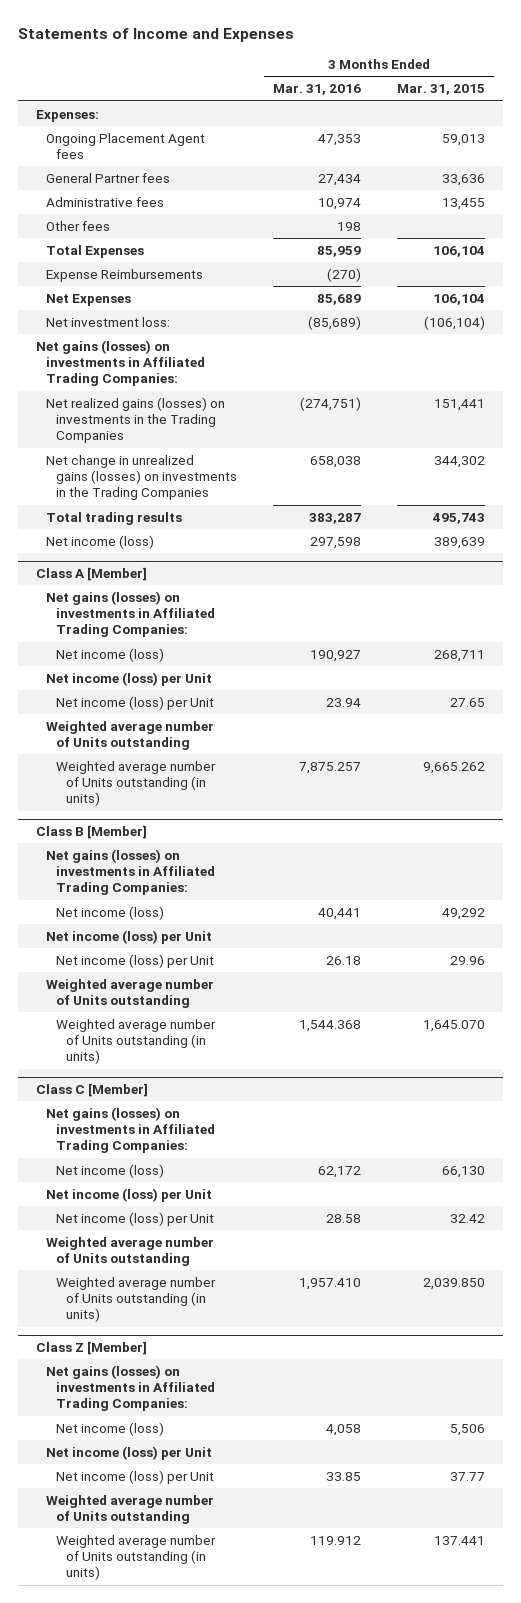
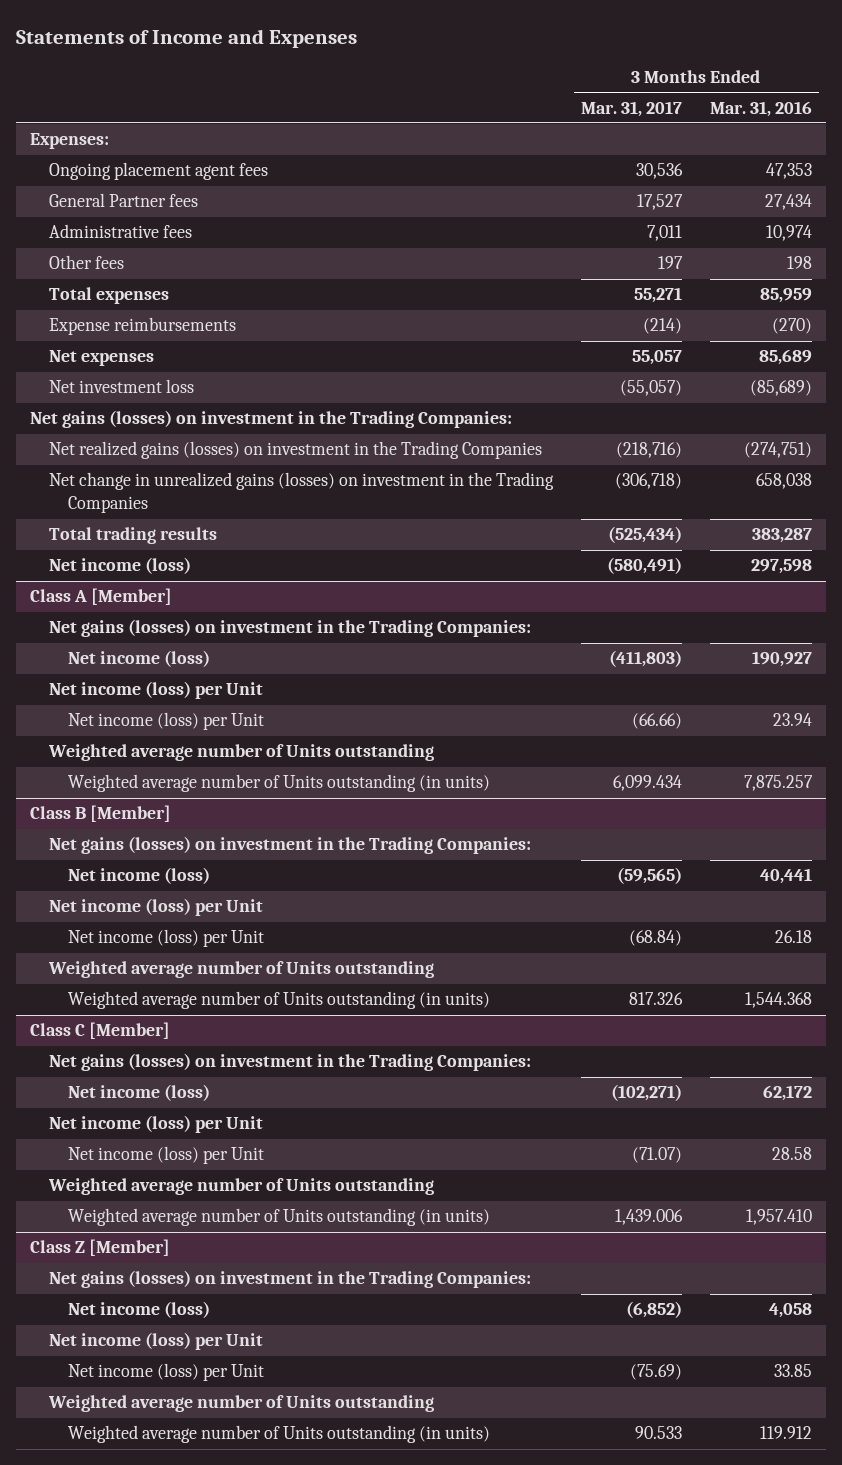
[397,84,486,96] Mar. 31, 2015 -> none
none -> [580,100,682,117] Mar. 31, 2017
[45,132,205,160] Ongoing Placement Agent fees -> [48,162,268,181] Ongoing placement agent fees
[45,244,144,258] Total Expenses -> [48,287,169,305] Total expenses
[45,268,203,282] Expense Reimbursements -> [48,317,236,336] Expense reimbursements
[45,293,131,306] Net Expenses -> [48,350,154,367] Net expenses
[45,316,170,327] Net investment loss: -> [48,379,194,394] Net investment loss
[35,339,205,387] Net gains (losses) on investments in Affiliated Trading Companies: -> [29,410,512,429] Net gains (losses) on investment in the Trading Companies:
[45,396,225,444] Net realized gains (losses) on investments in the Trading Companies -> [48,441,542,460] Net realized gains (losses) on investment in the Trading Companies
[45,454,238,501] Net change in unrealized gains (losses) on investments in the Trading Companies -> [48,472,554,514] Net change in unrealized gains (losses) on investment in the Trading Companies
[45,590,216,638] Net gains (losses) on investments in Affiliated Trading Companies: -> [48,619,531,638] Net gains (losses) on investment in the Trading Companies:
[45,848,216,896] Net gains (losses) on investments in Affiliated Trading Companies: -> [48,836,531,855] Net gains (losses) on investment in the Trading Companies:
[45,1106,216,1154] Net gains (losses) on investments in Affiliated Trading Companies: -> [48,1053,531,1072] Net gains (losses) on investment in the Trading Companies:
[45,1364,216,1412] Net gains (losses) on investments in Affiliated Trading Companies: -> [48,1270,531,1289] Net gains (losses) on investment in the Trading Companies:

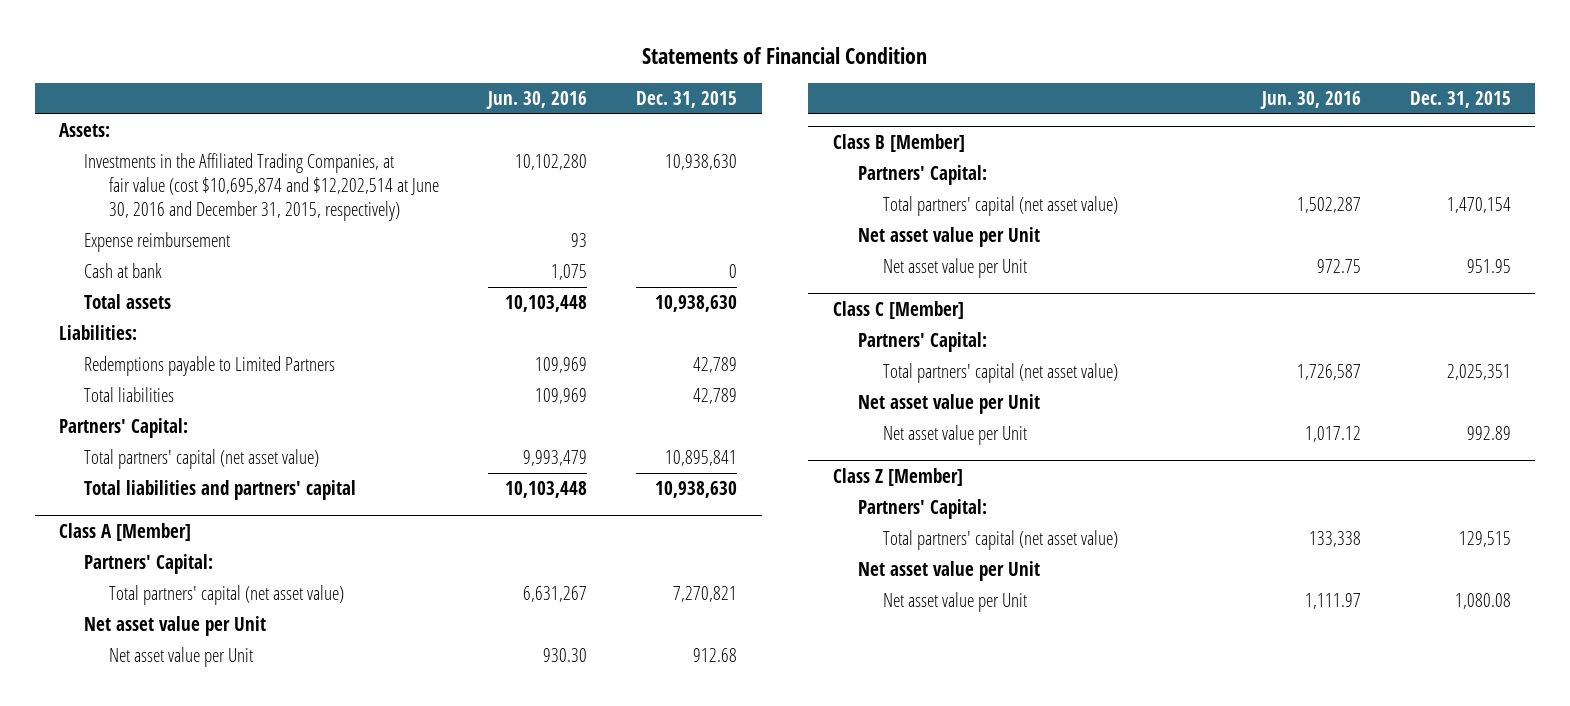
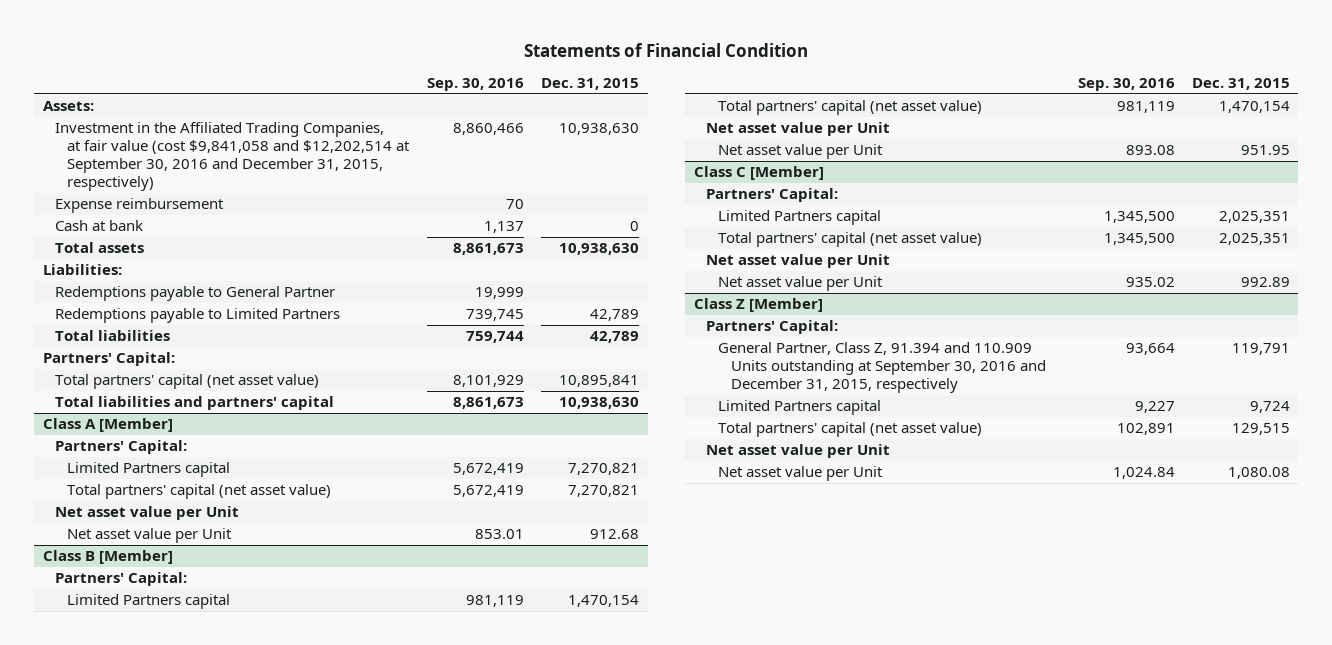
[486,90,588,109] Jun. 30, 2016 -> none
none -> [426,78,524,92] Sep. 30, 2016
[84,153,440,221] Investments in the Affiliated Trading Companies, at fair value (cost $10,695,874 and $12,202,514 at June 30, 2016 and December 31, 2015, respectively) -> [55,122,411,192] Investment in the Affiliated Trading Companies, at fair value (cost $9,841,058 and $12,202,514 at September 30, 2016 and December 31, 2015, respectively)
none -> [55,286,336,302] Redemptions payable to General Partner
none -> [67,462,231,478] Limited Partners capital
none -> [67,594,231,610] Limited Partners capital
none -> [718,210,882,226] Limited Partners capital
none -> [718,342,1046,394] General Partner, Class Z, 91.394 and 110.909 Units outstanding at September 30, 2016 and December 31, 2015, respectively
none -> [718,400,882,416] Limited Partners capital

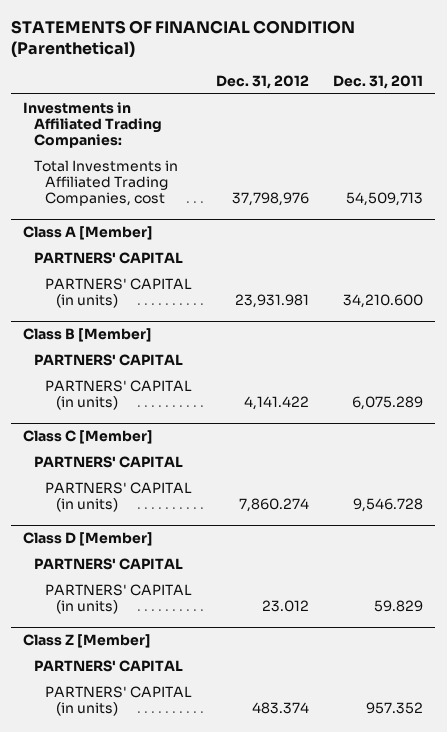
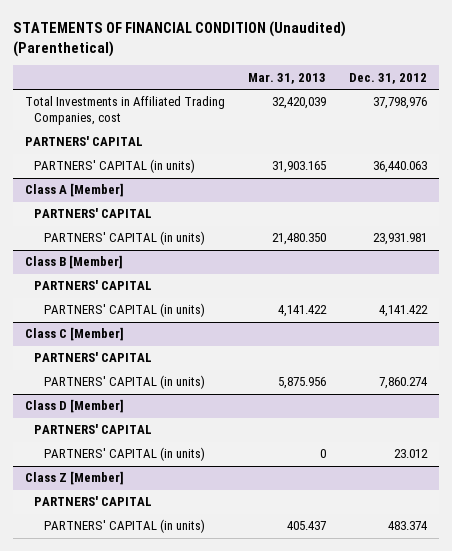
[11,19,356,58] STATEMENTS OF FINANCIAL CONDITION (Parenthetical) -> [12,20,346,57] STATEMENTS OF FINANCIAL CONDITION (Unaudited) (Parenthetical)
[333,74,424,89] Dec. 31, 2011 -> none
none -> [248,72,327,84] Mar. 31, 2013
[23,101,163,148] Investments in Affiliated Trading Companies: -> none
none -> [24,136,143,147] PARTNERS' CAPITAL
none -> [34,159,196,174] PARTNERS' CAPITAL (in units)

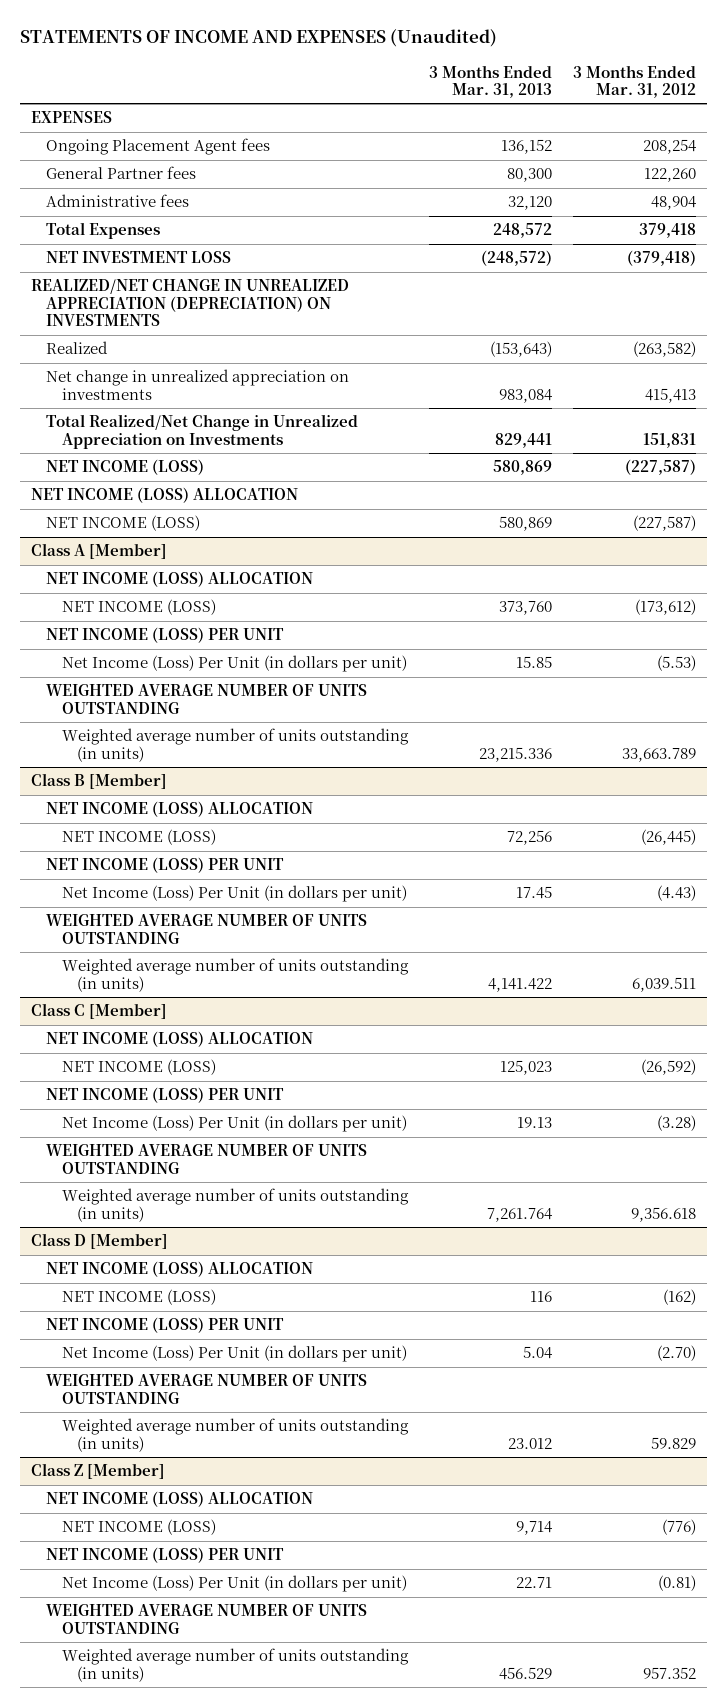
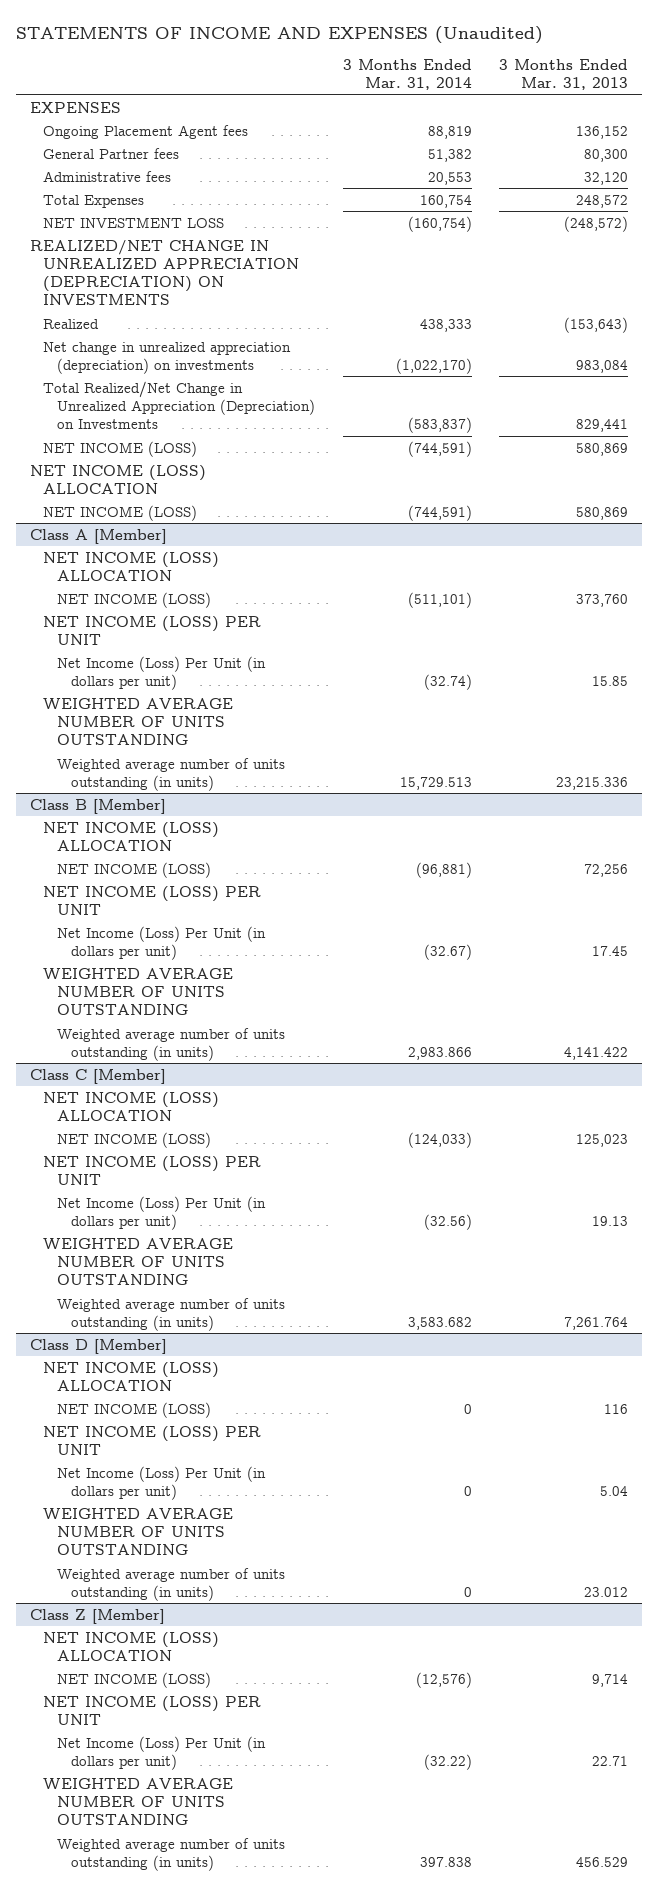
[573,64,697,98] 3 Months Ended Mar. 31, 2012 -> none
none -> [342,58,472,91] 3 Months Ended Mar. 31, 2014
[46,369,350,400] Net change in unrealized appreciation on investments -> [43,341,292,374] Net change in unrealized appreciation (depreciation) on investments
[46,414,359,449] Total Realized/Net Change in Unrealized Appreciation on Investments -> [43,380,315,430] Total Realized/Net Change in Unrealized Appreciation (Depreciation) on Investments

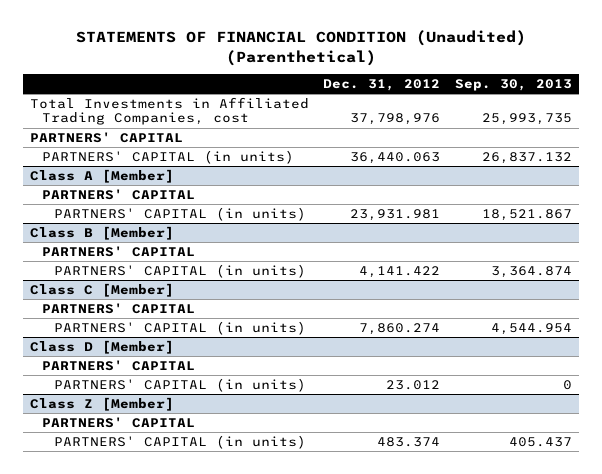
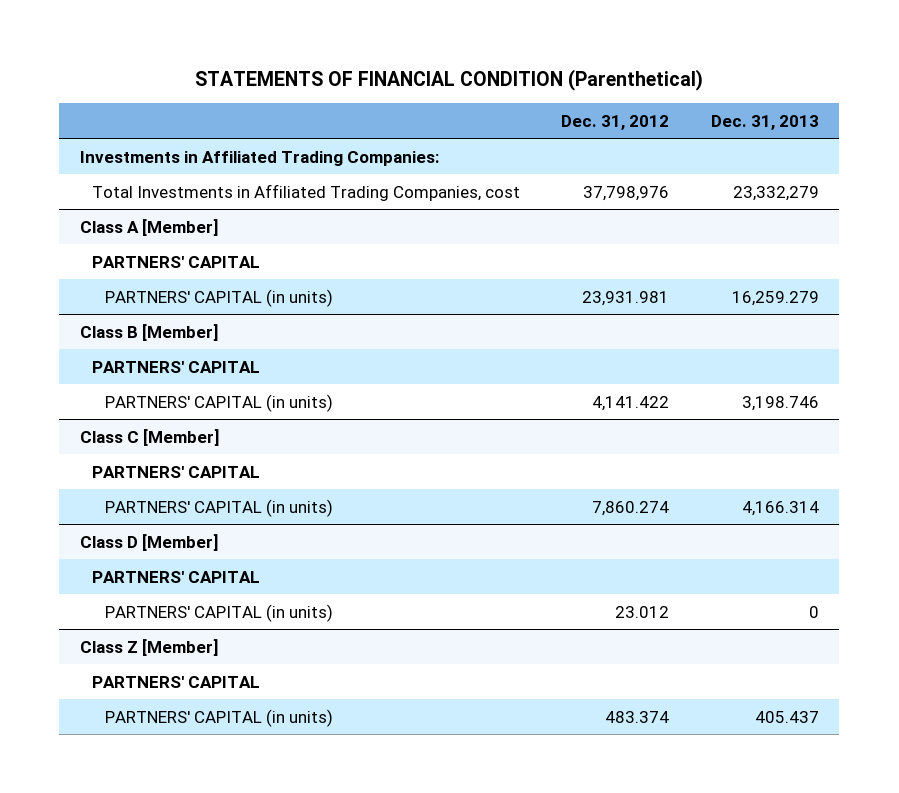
[75,30,526,66] STATEMENTS OF FINANCIAL CONDITION (Unaudited) (Parenthetical) -> [195,68,704,91] STATEMENTS OF FINANCIAL CONDITION (Parenthetical)
[454,79,572,92] Sep. 30, 2013 -> none
none -> [710,114,819,130] Dec. 31, 2013
none -> [79,150,439,166] Investments in Affiliated Trading Companies:
[30,132,184,144] PARTNERS' CAPITAL -> none
[42,150,295,165] PARTNERS' CAPITAL (in units) -> none

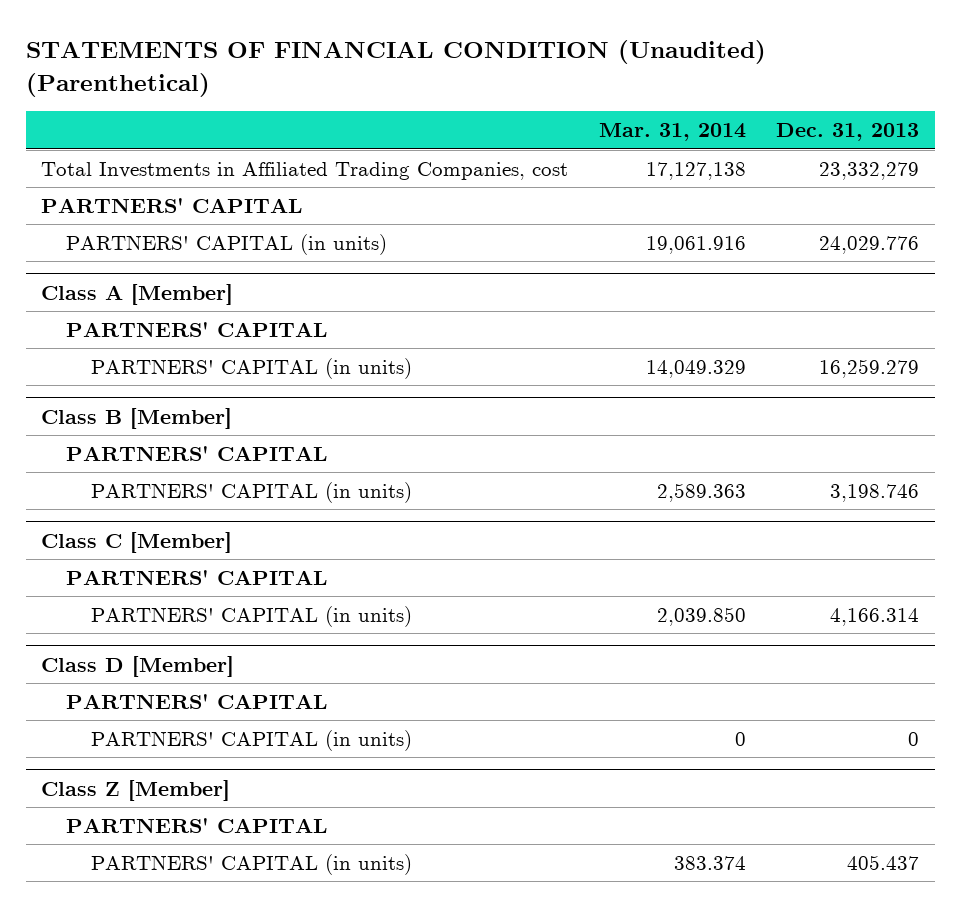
[195,68,704,91] STATEMENTS OF FINANCIAL CONDITION (Parenthetical) -> [25,40,766,97] STATEMENTS OF FINANCIAL CONDITION (Unaudited) (Parenthetical)
[561,114,670,130] Dec. 31, 2012 -> none
none -> [598,123,746,142] Mar. 31, 2014
[79,150,439,166] Investments in Affiliated Trading Companies: -> none
none -> [41,197,304,213] PARTNERS' CAPITAL
none -> [66,233,388,255] PARTNERS' CAPITAL (in units)

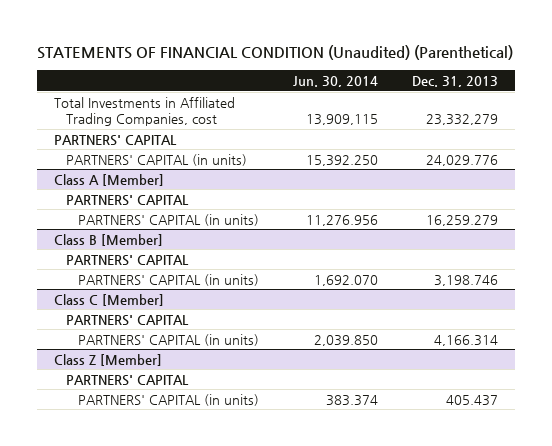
[598,123,746,142] Mar. 31, 2014 -> none
none -> [293,75,379,87] Jun. 30, 2014
[41,655,235,677] Class D [Member] -> none
[66,693,329,709] PARTNERS' CAPITAL -> none
[91,729,413,751] PARTNERS' CAPITAL (in units) -> none

